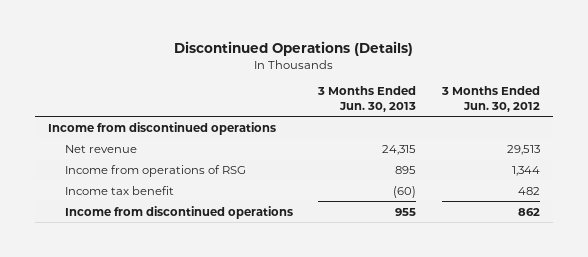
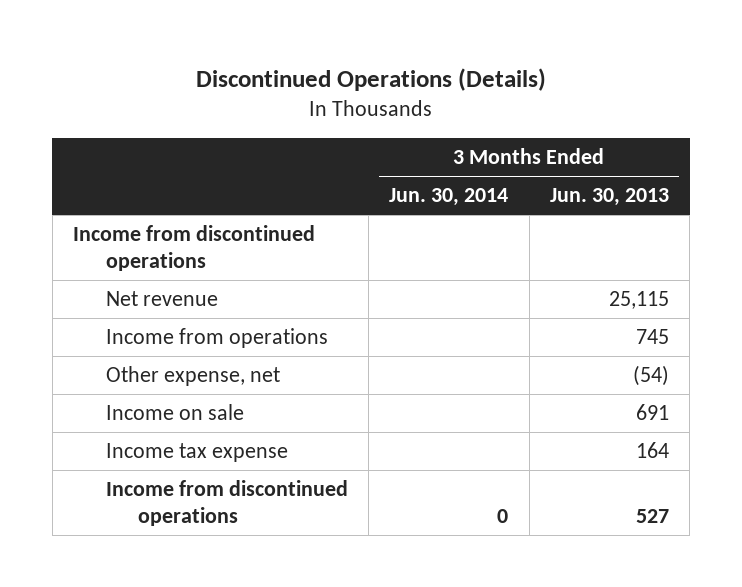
[441,86,541,112] 3 Months Ended Jun. 30, 2012 -> none
none -> [389,188,509,207] Jun. 30, 2014
[382,144,417,155] 24,315 -> [608,291,669,310] 25,115
[64,164,246,177] Income from operations of RSG -> [105,328,328,349] Income from operations
[395,165,417,174] 895 -> [635,329,669,345] 745
none -> [105,366,280,387] Other expense, net
none -> [105,404,244,421] Income on sale
[64,185,174,195] Income tax benefit -> [105,443,288,463] Income tax expense
[393,185,417,198] (60) -> [635,442,669,459] 164
[395,207,417,216] 955 -> [635,508,669,523] 527

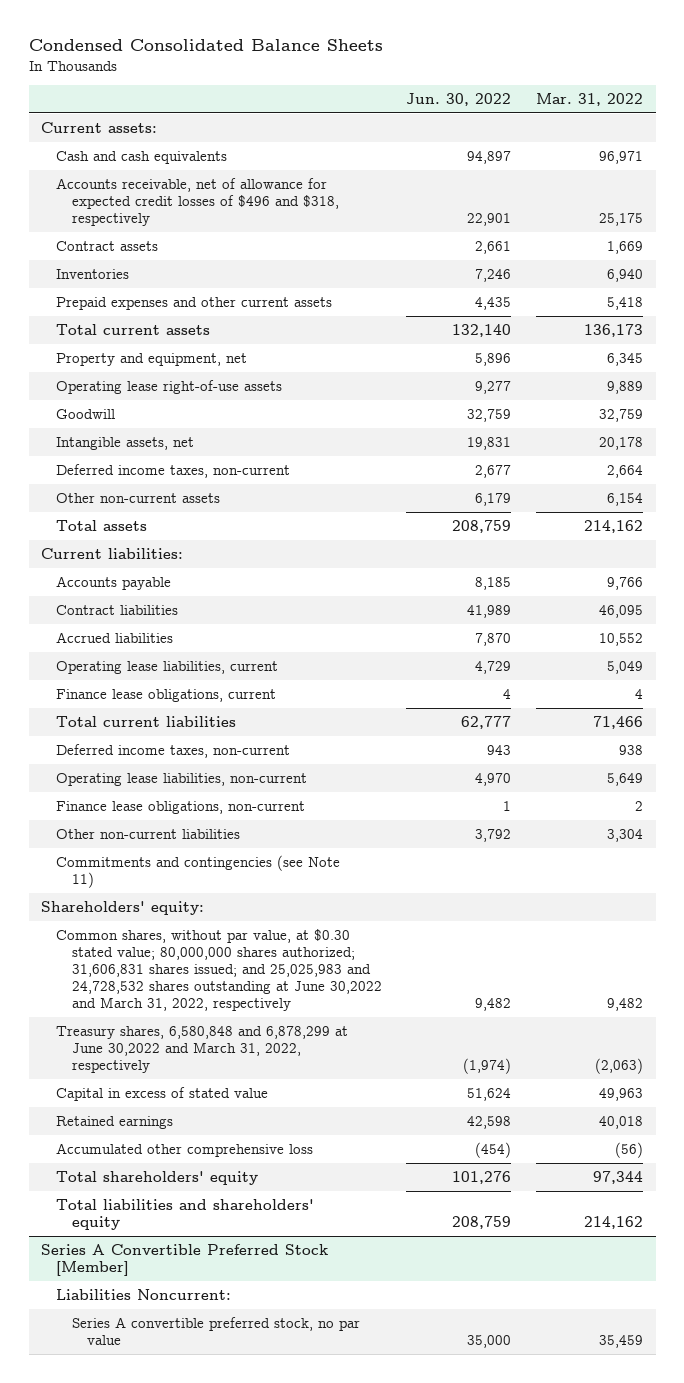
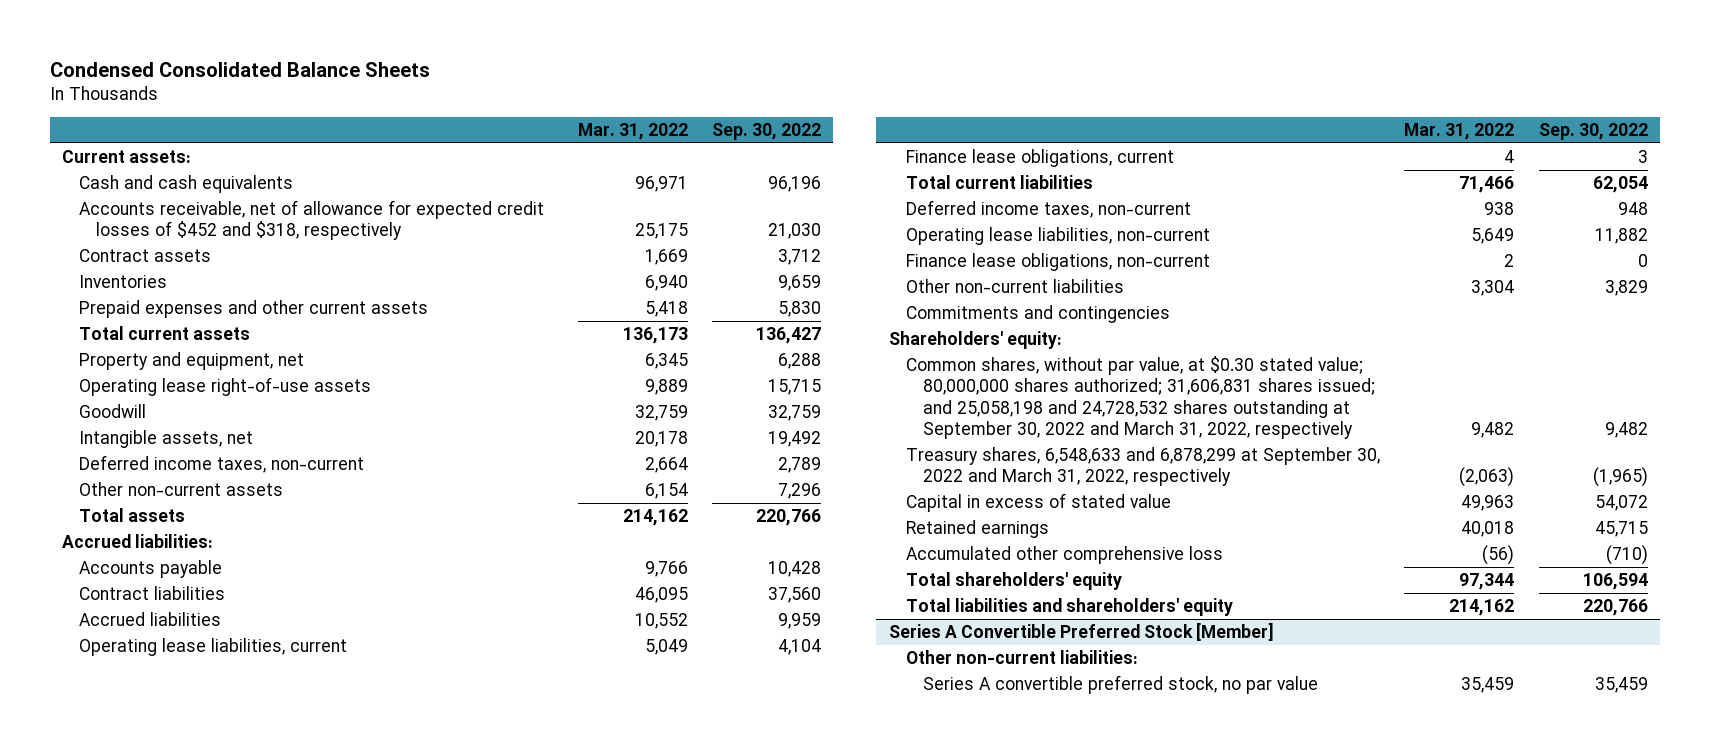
[406,92,512,106] Jun. 30, 2022 -> none
none -> [712,123,822,141] Sep. 30, 2022
[56,177,339,226] Accounts receivable, net of allowance for expected credit losses of $496 and $318, respectively -> [78,200,544,241] Accounts receivable, net of allowance for expected credit losses of $452 and $318, respectively
[41,547,184,559] Current liabilities: -> [62,534,214,549] Accrued liabilities:
[56,854,341,888] Commitments and contingencies (see Note 11) -> [905,305,1170,324] Commitments and contingencies
[56,928,382,1011] Common shares, without par value, at $0.30 stated value; 80,000,000 shares authorized; 31,606,831 shares issued; and 25,025,983 and 24,728,532 shares outstanding at June 30,2022 and March 31, 2022, respectively -> [905,356,1375,440] Common shares, without par value, at $0.30 stated value; 80,000,000 shares authorized; 31,606,831 shares issued; and 25,058,198 and 24,728,532 shares outstanding at September 30, 2022 and March 31, 2022, respectively
[56,1025,349,1073] Treasury shares, 6,580,848 and 6,878,299 at June 30,2022 and March 31, 2022, respectively -> [905,447,1380,487] Treasury shares, 6,548,633 and 6,878,299 at September 30, 2022 and March 31, 2022, respectively
[56,1288,232,1300] Liabilities Noncurrent: -> [905,650,1138,665] Other non-current liabilities:

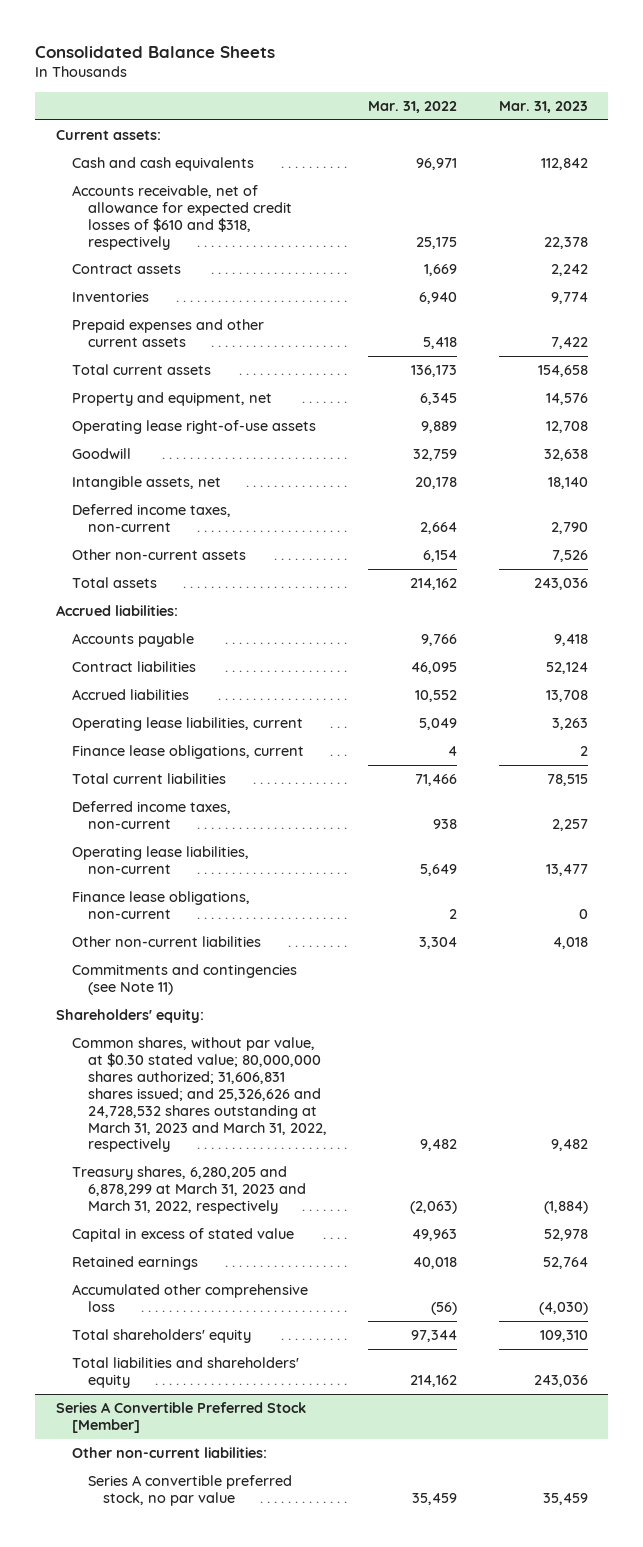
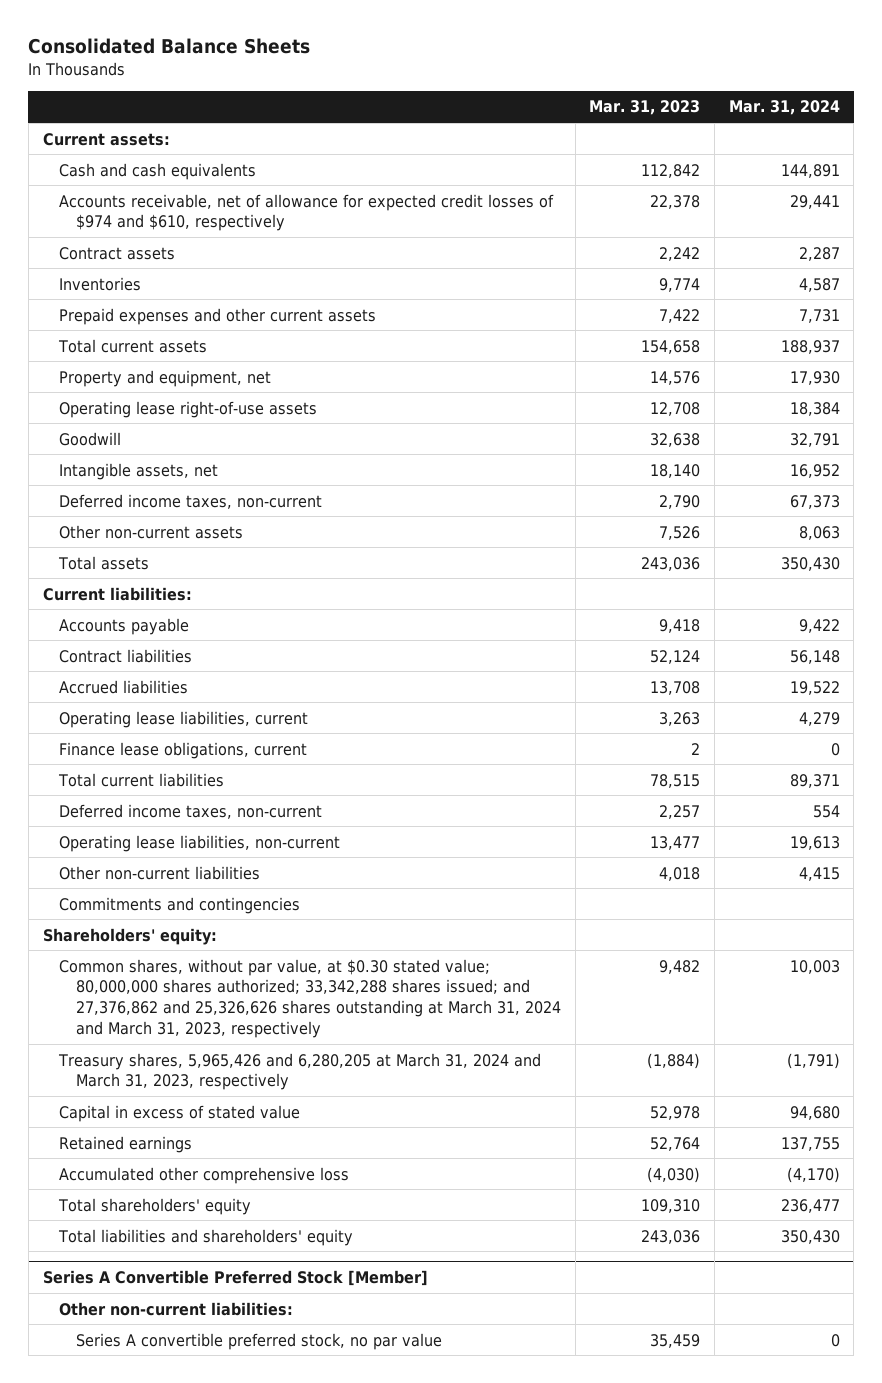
[368,101,458,114] Mar. 31, 2022 -> none
none -> [728,100,840,116] Mar. 31, 2024
[71,185,292,250] Accounts receivable, net of allowance for expected credit losses of $610 and $318, respectively -> [59,193,555,232] Accounts receivable, net of allowance for expected credit losses of $974 and $610, respectively
[55,605,178,617] Accrued liabilities: -> [42,586,192,601] Current liabilities:
[71,891,250,920] Finance lease obligations, non-current -> none
[71,964,297,996] Commitments and contingencies (see Note 11) -> [59,896,301,914] Commitments and contingencies
[71,1037,327,1153] Common shares, without par value, at $0.30 stated value; 80,000,000 shares authorized; 31,606,831 shares issued; and 25,326,626 and 24,728,532 shares outstanding at March 31, 2023 and March 31, 2022, respectively -> [59,958,562,1038] Common shares, without par value, at $0.30 stated value; 80,000,000 shares authorized; 33,342,288 shares issued; and 27,376,862 and 25,326,626 shares outstanding at March 31, 2024 and March 31, 2023, respectively
[71,1166,306,1214] Treasury shares, 6,280,205 and 6,878,299 at March 31, 2023 and March 31, 2022, respectively -> [58,1052,542,1091] Treasury shares, 5,965,426 and 6,280,205 at March 31, 2024 and March 31, 2023, respectively

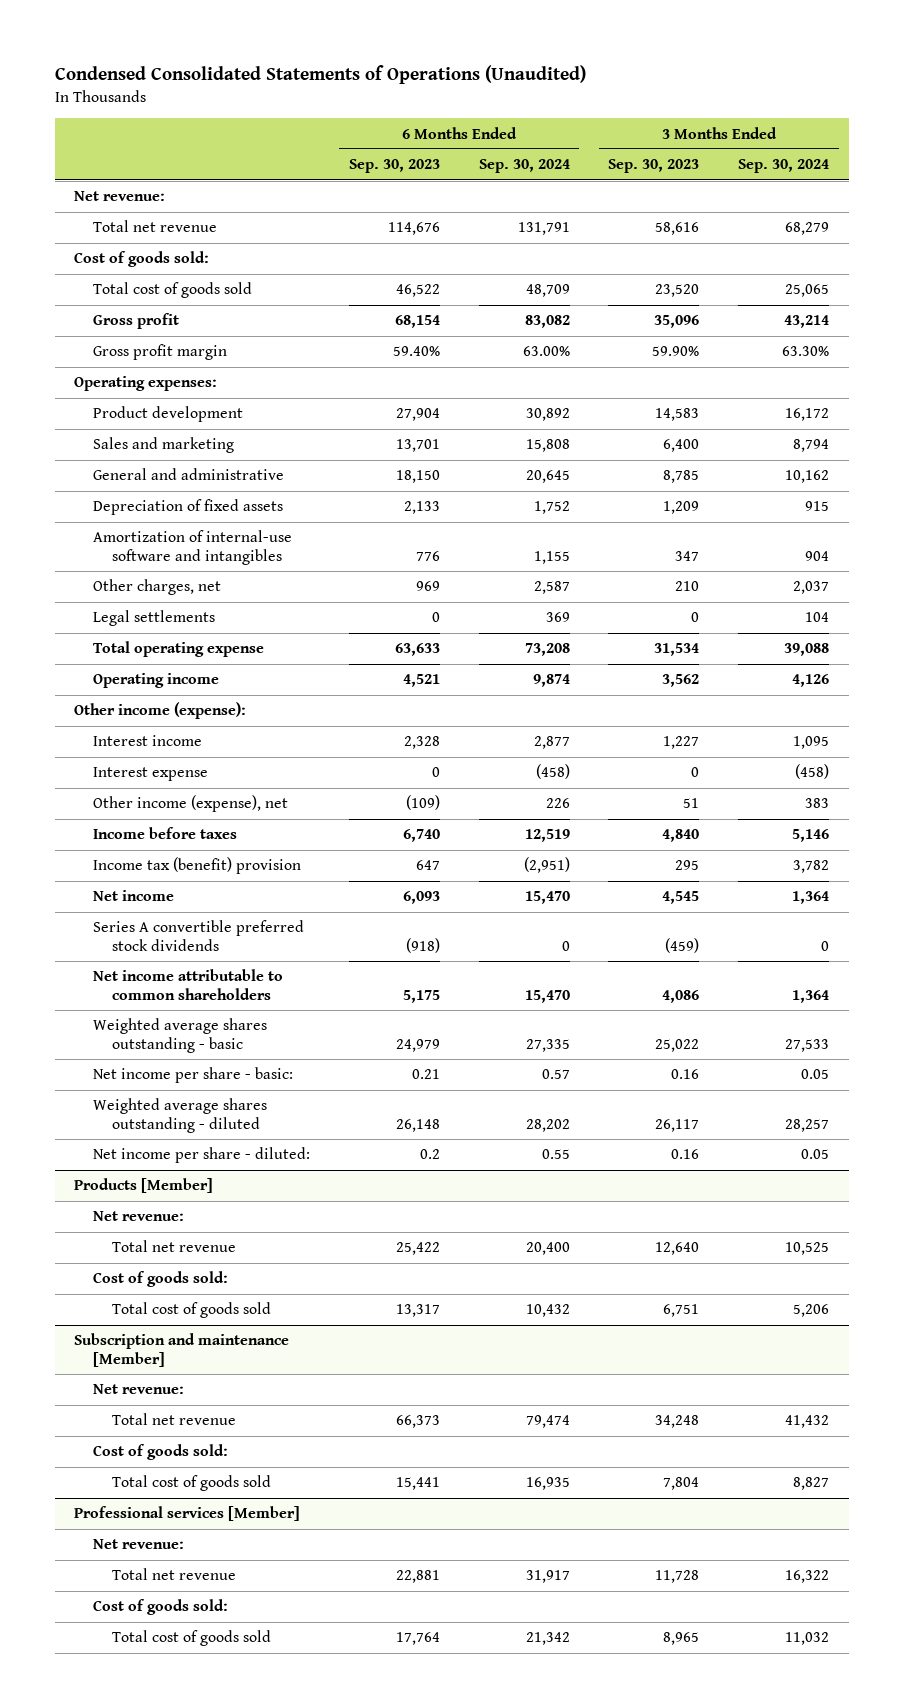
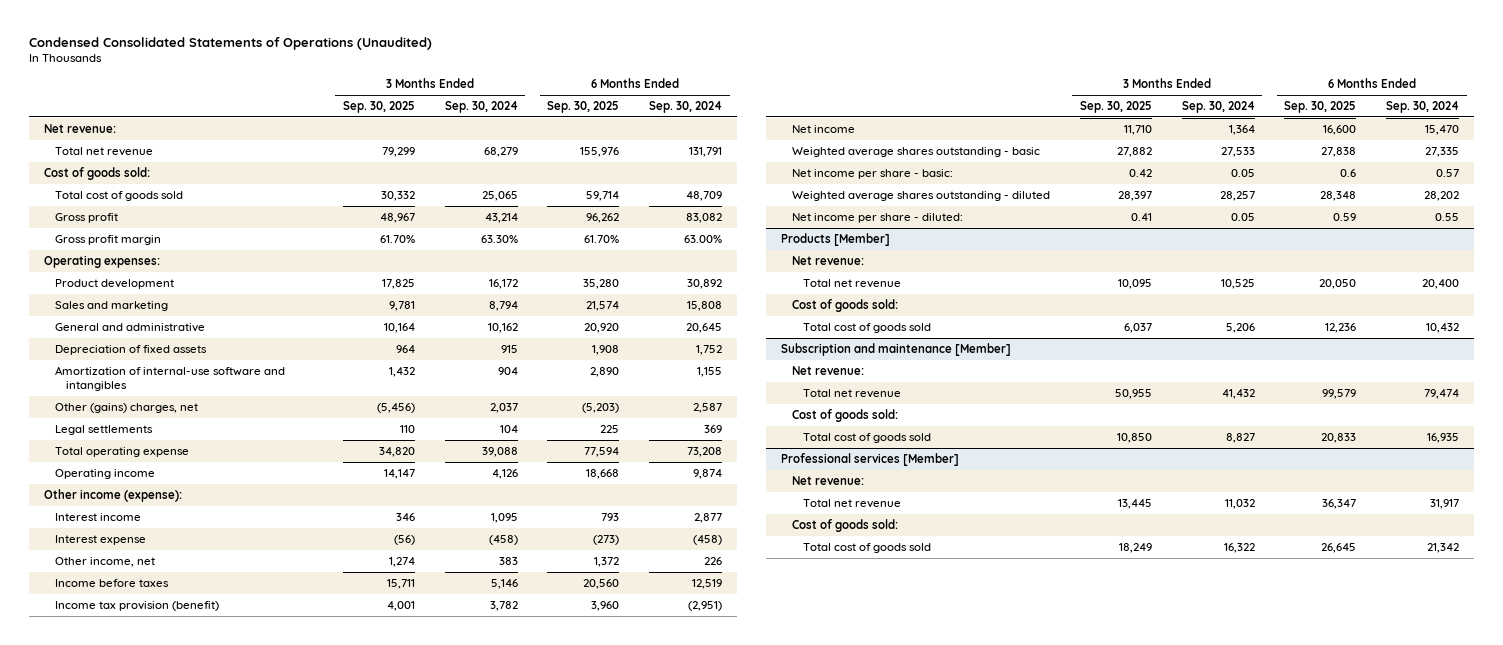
[348,159,440,174] Sep. 30, 2023 -> none
[608,159,700,174] Sep. 30, 2023 -> none
none -> [342,101,415,114] Sep. 30, 2025
none -> [547,101,620,114] Sep. 30, 2025
[93,579,222,596] Other charges, net -> [55,402,199,413] Other (gains) charges, net
[93,795,289,813] Other income (expense), net -> [55,556,156,567] Other income, net
[93,857,302,875] Income tax (benefit) provision -> [55,600,220,611] Income tax provision (benefit)
[93,920,305,952] Series A convertible preferred stock dividends -> none
[93,969,284,1001] Net income attributable to common shareholders -> none
[785,1570,830,1584] 16,322 -> [1224,498,1255,509] 11,032
[785,1632,830,1646] 11,032 -> [1223,542,1255,553] 16,322

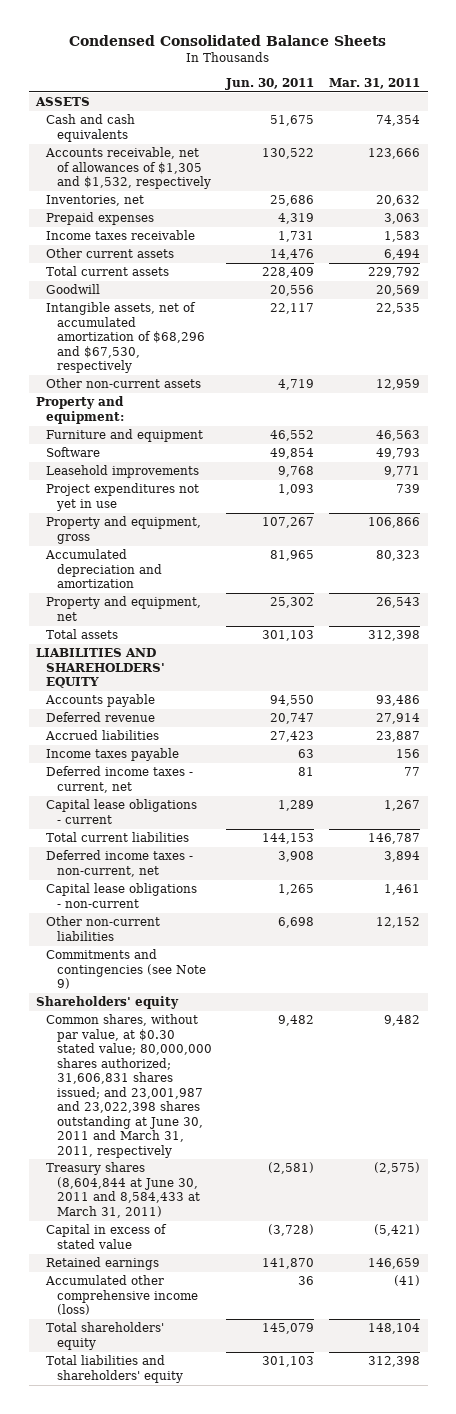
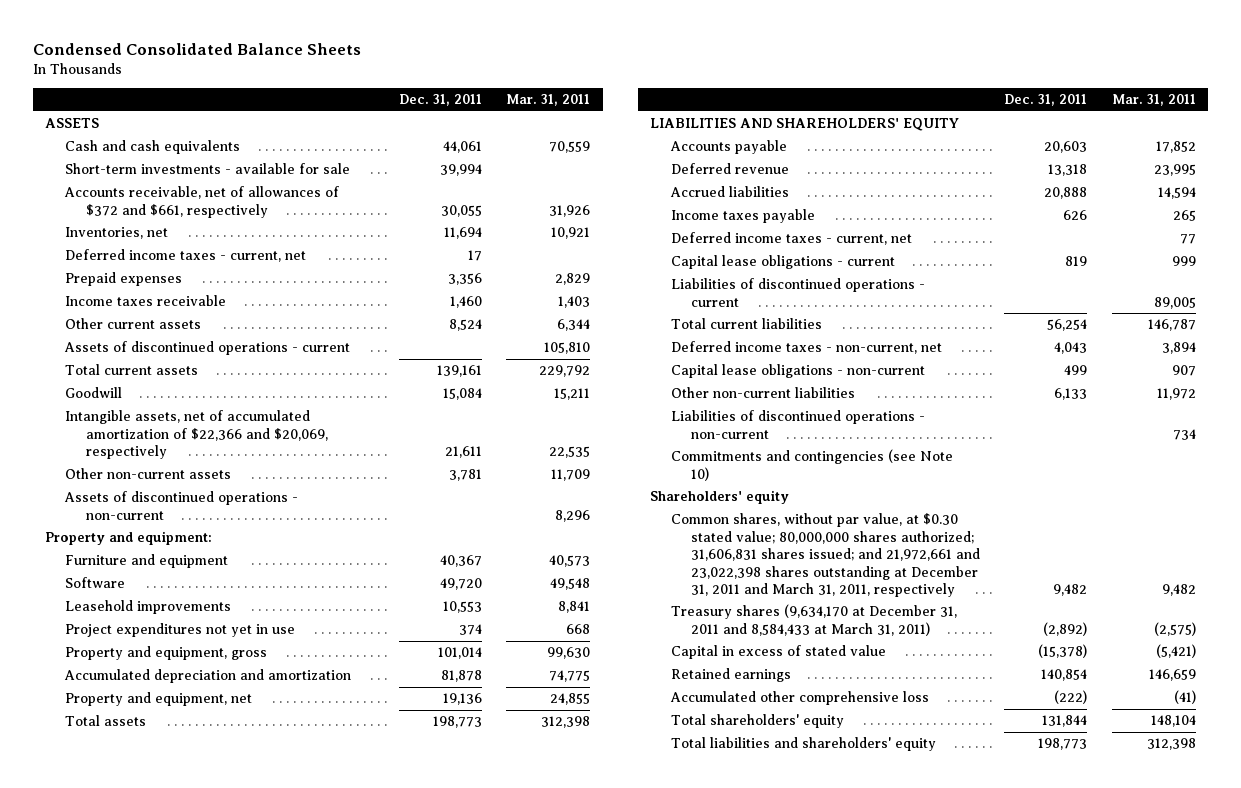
[225,77,315,90] Jun. 30, 2011 -> none
none -> [399,94,483,107] Dec. 31, 2011
[376,115,421,127] 74,354 -> [549,141,591,154] 70,559
none -> [65,163,351,175] Short-term investments - available for sale
[45,147,211,190] Accounts receivable, net of allowances of $1,305 and $1,532, respectively -> [64,186,340,218] Accounts receivable, net of allowances of $372 and $661, respectively
[368,148,421,160] 123,666 -> [549,204,591,217] 31,926
[376,195,421,207] 20,632 -> [551,227,591,240] 10,921
none -> [65,249,307,263] Deferred income taxes - current, net
[384,213,421,225] 3,063 -> [555,273,591,286] 2,829
[384,231,421,243] 1,583 -> [558,296,591,309] 1,403
[384,249,421,261] 6,494 -> [557,319,591,332] 6,344
none -> [64,341,351,356] Assets of discontinued operations - current
[376,285,421,297] 20,569 -> [554,388,591,401] 15,211
[46,302,205,374] Intangible assets, net of accumulated amortization of $68,296 and $67,530, respectively -> [65,410,328,460] Intangible assets, net of accumulated amortization of $22,366 and $20,069, respectively
[376,379,421,391] 12,959 -> [551,469,591,482] 11,709
none -> [64,491,299,520] Assets of discontinued operations - non-current
[376,430,421,442] 46,563 -> [549,555,591,568] 40,573
[376,448,421,460] 49,793 -> [550,578,591,591] 49,548
[384,466,421,478] 9,771 -> [558,601,591,614] 8,841
[396,484,421,494] 739 -> [566,624,591,635] 668
[368,517,421,529] 106,866 -> [547,647,591,660] 99,630
[376,550,421,562] 80,323 -> [549,670,591,683] 74,775
[376,597,421,609] 26,543 -> [550,693,591,706] 24,855
[376,695,421,707] 93,486 -> [1155,141,1196,154] 17,852
[376,713,421,725] 27,914 -> [1153,164,1196,177] 23,995
[376,731,421,743] 23,887 -> [1157,187,1196,200] 14,594
[396,749,421,759] 156 -> [1172,210,1196,222] 265
[384,800,421,812] 1,267 -> [1171,256,1196,267] 999
none -> [670,278,925,307] Liabilities of discontinued operations - current
[384,884,421,896] 1,461 -> [1171,365,1196,377] 907
[376,917,421,929] 12,152 -> [1156,388,1196,401] 11,972
none -> [670,410,925,439] Liabilities of discontinued operations - non-current
[46,949,206,990] Commitments and contingencies (see Note 9) -> [670,449,953,481] Commitments and contingencies (see Note 10)
[46,1014,212,1158] Common shares, without par value, at $0.30 stated value; 80,000,000 shares authorized; 31,606,831 shares issued; and 23,001,987 and 23,022,398 shares outstanding at June 30, 2011 and March 31, 2011, respectively -> [670,513,981,597] Common shares, without par value, at $0.30 stated value; 80,000,000 shares authorized; 31,606,831 shares issued; and 21,972,661 and 23,022,398 shares outstanding at December 31, 2011 and March 31, 2011, respectively
[46,1162,200,1218] Treasury shares (8,604,844 at June 30, 2011 and 8,584,433 at March 31, 2011) -> [670,604,957,636] Treasury shares (9,634,170 at December 31, 2011 and 8,584,433 at March 31, 2011)
[45,1275,198,1316] Accumulated other comprehensive income (loss) -> [669,691,929,706] Accumulated other comprehensive loss

